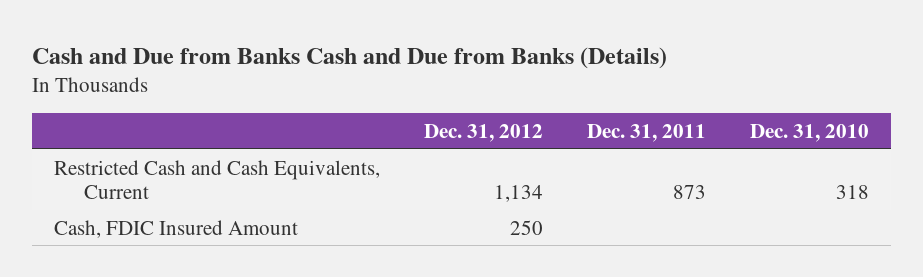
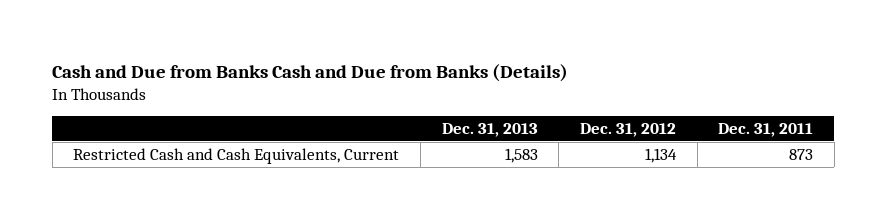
[750,123,870,142] Dec. 31, 2010 -> none
none -> [441,123,538,138] Dec. 31, 2013
[54,219,299,238] Cash, FDIC Insured Amount -> none

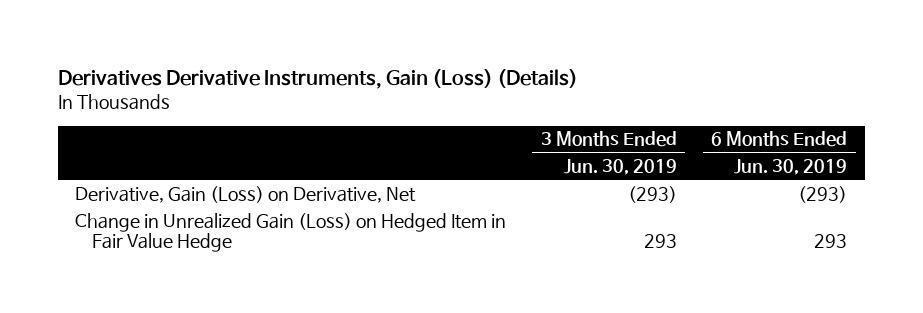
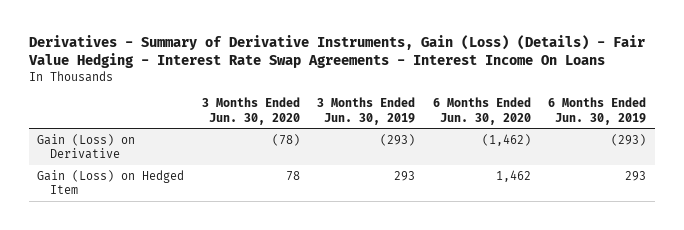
[57,68,578,89] Derivatives Derivative Instruments, Gain (Loss) (Details) -> [28,34,645,69] Derivatives - Summary of Derivative Instruments, Gain (Loss) (Details) - Fair Value Hedging - Interest Rate Swap Agreements - Interest Income On Loans
none -> [201,97,300,125] 3 Months Ended Jun. 30, 2020
none -> [432,97,531,125] 6 Months Ended Jun. 30, 2020
[75,185,417,203] Derivative, Gain (Loss) on Derivative, Net -> [37,133,136,160] Gain (Loss) on Derivative
[75,212,507,253] Change in Unrealized Gain (Loss) on Hedged Item in Fair Value Hedge -> [37,169,185,195] Gain (Loss) on Hedged Item

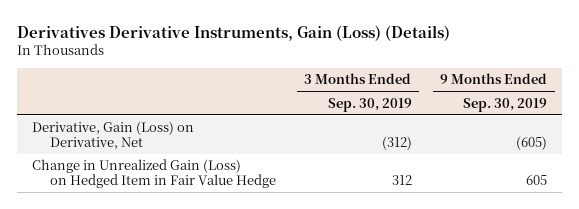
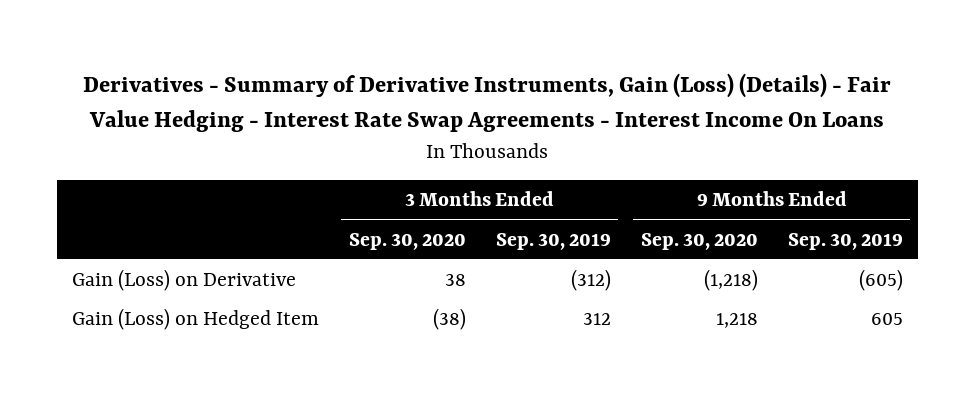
[17,24,451,41] Derivatives Derivative Instruments, Gain (Loss) (Details) -> [83,72,892,133] Derivatives - Summary of Derivative Instruments, Gain (Loss) (Details) - Fair Value Hedging - Interest Rate Swap Agreements - Interest Income On Loans
none -> [348,232,466,250] Sep. 30, 2020
none -> [640,232,758,250] Sep. 30, 2020
[31,121,194,150] Derivative, Gain (Loss) on Derivative, Net -> [71,269,296,292] Gain (Loss) on Derivative
[31,159,276,189] Change in Unrealized Gain (Loss) on Hedged Item in Fair Value Hedge -> [71,308,319,331] Gain (Loss) on Hedged Item

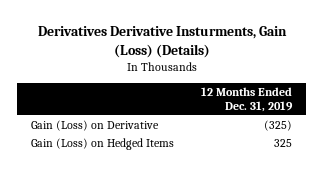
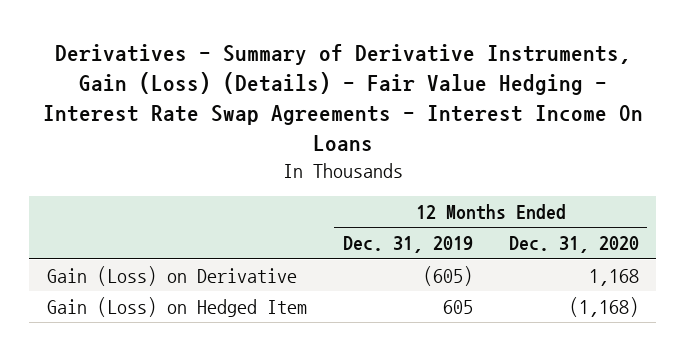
[37,26,287,58] Derivatives Derivative Insturments, Gain (Loss) (Details) -> [42,43,643,152] Derivatives - Summary of Derivative Instruments, Gain (Loss) (Details) - Fair Value Hedging - Interest Rate Swap Agreements - Interest Income On Loans
none -> [508,236,639,254] Dec. 31, 2020
[264,120,293,132] (325) -> [422,265,473,286] (605)
[31,138,175,151] Gain (Loss) on Hedged Items -> [47,296,308,317] Gain (Loss) on Hedged Item
[274,139,293,148] 325 -> [442,299,473,314] 605

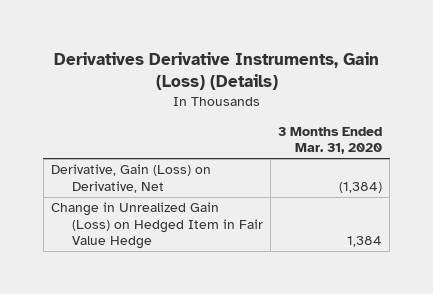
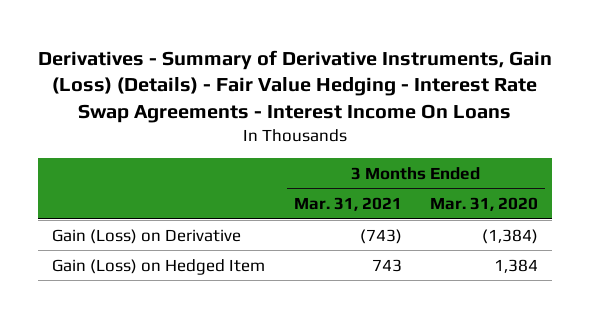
[53,52,379,91] Derivatives Derivative Instruments, Gain (Loss) (Details) -> [38,49,553,124] Derivatives - Summary of Derivative Instruments, Gain (Loss) (Details) - Fair Value Hedging - Interest Rate Swap Agreements - Interest Income On Loans
none -> [293,197,402,212] Mar. 31, 2021
[51,164,212,193] Derivative, Gain (Loss) on Derivative, Net -> [52,228,242,244] Gain (Loss) on Derivative
[51,202,263,250] Change in Unrealized Gain (Loss) on Hedged Item in Fair Value Hedge -> [52,258,266,275] Gain (Loss) on Hedged Item

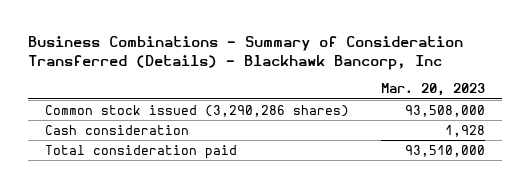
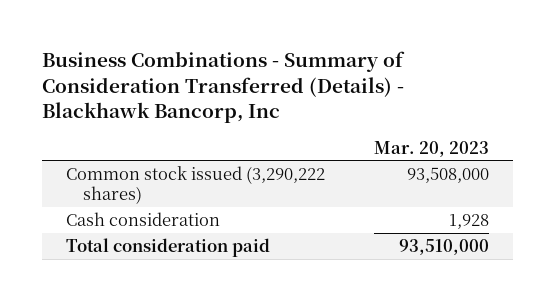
[44,104,349,117] Common stock issued (3,290,286 shares) -> [66,165,326,205] Common stock issued (3,290,222 shares)

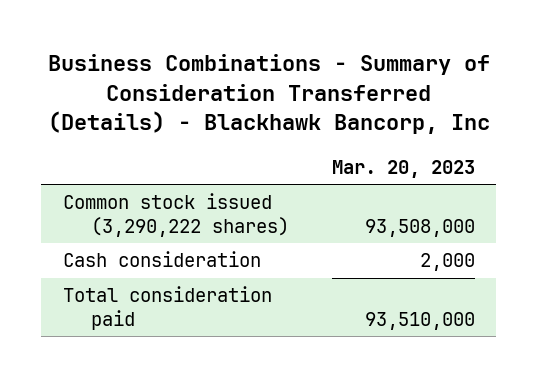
[448,213,489,229] 1,928 -> [419,253,475,272] 2,000

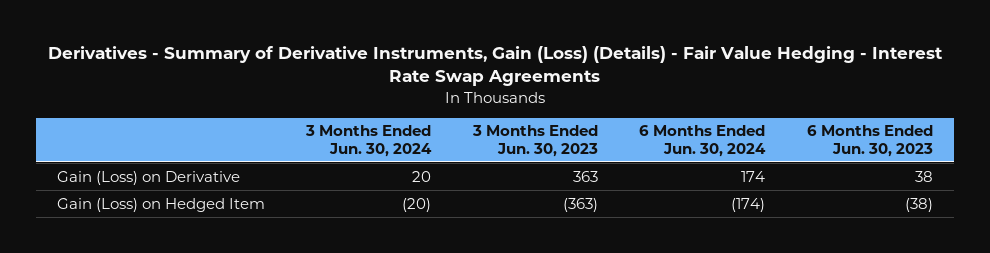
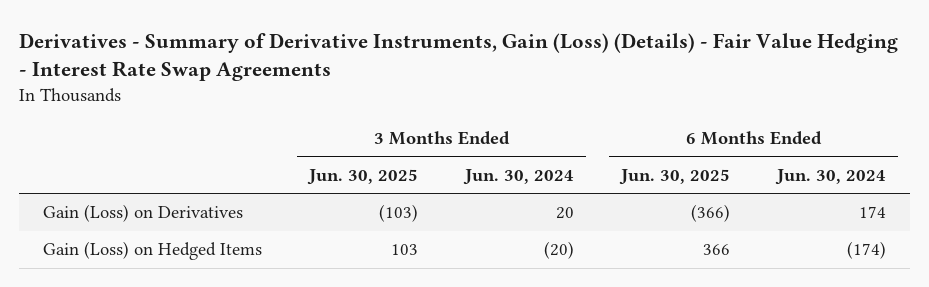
[471,125,598,157] 3 Months Ended Jun. 30, 2023 -> none
[807,125,934,157] 6 Months Ended Jun. 30, 2023 -> none
none -> [306,168,418,185] Jun. 30, 2025
none -> [619,168,731,185] Jun. 30, 2025
[56,170,240,185] Gain (Loss) on Derivative -> [42,204,243,223] Gain (Loss) on Derivatives
[56,197,265,212] Gain (Loss) on Hedged Item -> [42,241,262,261] Gain (Loss) on Hedged Items

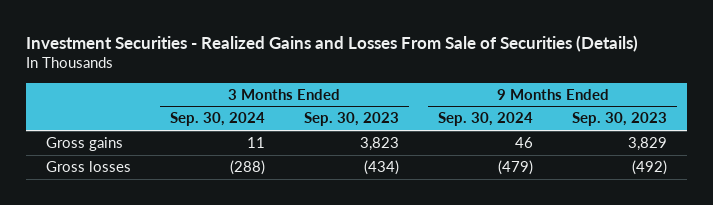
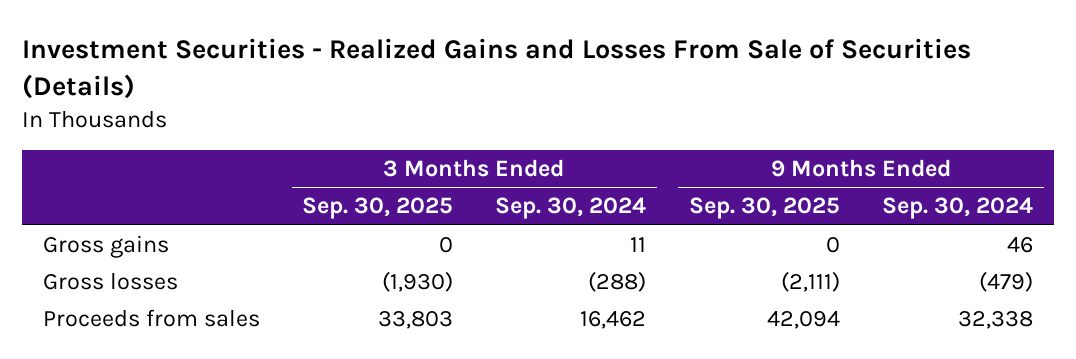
[303,112,399,127] Sep. 30, 2023 -> none
[572,112,668,127] Sep. 30, 2023 -> none
none -> [302,197,454,220] Sep. 30, 2025
none -> [688,197,840,220] Sep. 30, 2025
none -> [42,308,260,327] Proceeds from sales

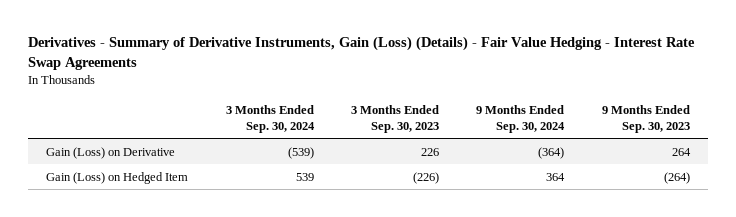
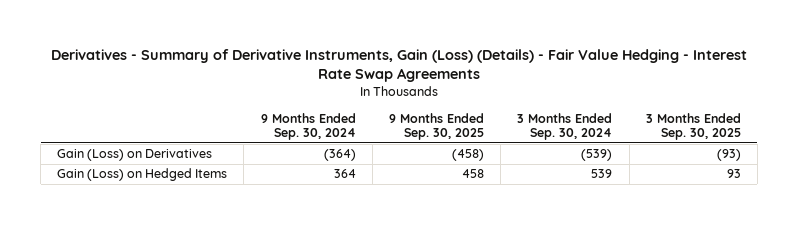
[351,104,440,133] 3 Months Ended Sep. 30, 2023 -> none
[601,104,690,133] 9 Months Ended Sep. 30, 2023 -> none
none -> [388,112,484,141] 9 Months Ended Sep. 30, 2025
none -> [645,112,741,141] 3 Months Ended Sep. 30, 2025
[46,146,176,159] Gain (Loss) on Derivative -> [57,149,213,162] Gain (Loss) on Derivatives
[46,171,189,184] Gain (Loss) on Hedged Item -> [57,168,228,182] Gain (Loss) on Hedged Items

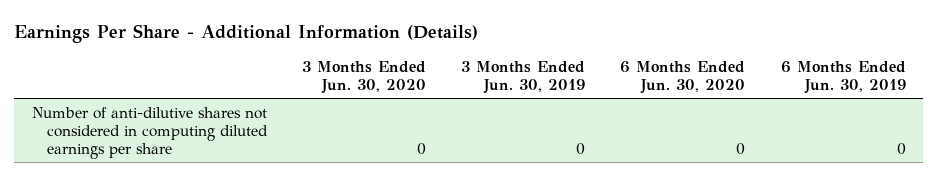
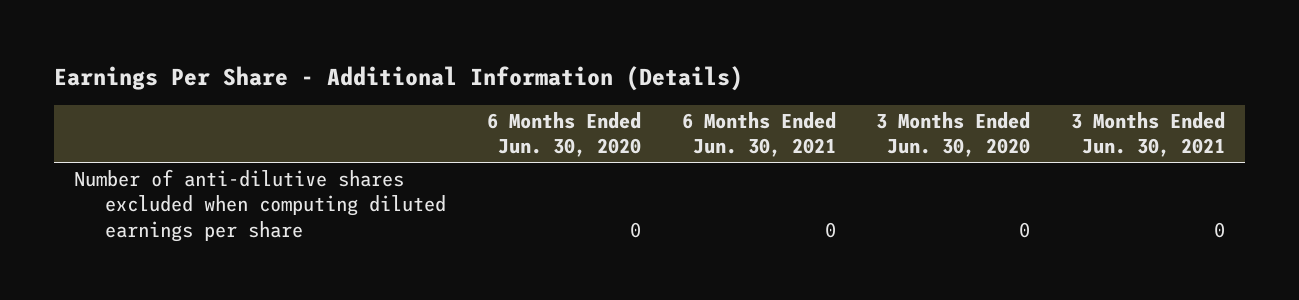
[461,61,586,95] 3 Months Ended Jun. 30, 2019 -> none
[780,61,906,95] 6 Months Ended Jun. 30, 2019 -> none
none -> [681,112,836,158] 6 Months Ended Jun. 30, 2021
none -> [1071,112,1226,158] 3 Months Ended Jun. 30, 2021
[31,106,268,159] Number of anti-dilutive shares not considered in computing diluted earnings per share -> [73,169,447,242] Number of anti-dilutive shares excluded when computing diluted earnings per share

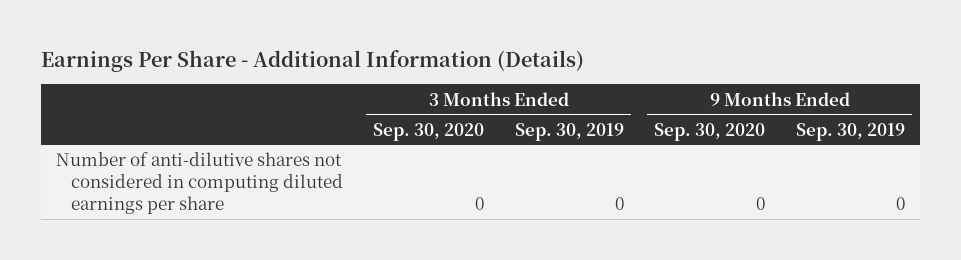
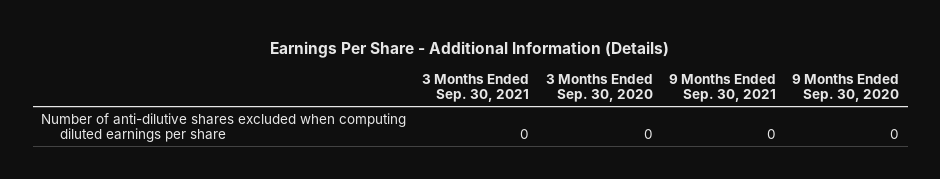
[514,122,624,141] Sep. 30, 2019 -> none
[795,122,905,141] Sep. 30, 2019 -> none
none -> [422,73,530,103] 3 Months Ended Sep. 30, 2021
none -> [669,73,777,103] 9 Months Ended Sep. 30, 2021
[55,152,343,215] Number of anti-dilutive shares not considered in computing diluted earnings per share -> [40,112,406,143] Number of anti-dilutive shares excluded when computing diluted earnings per share

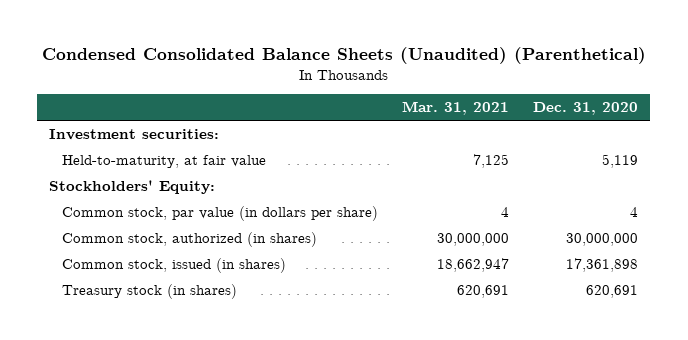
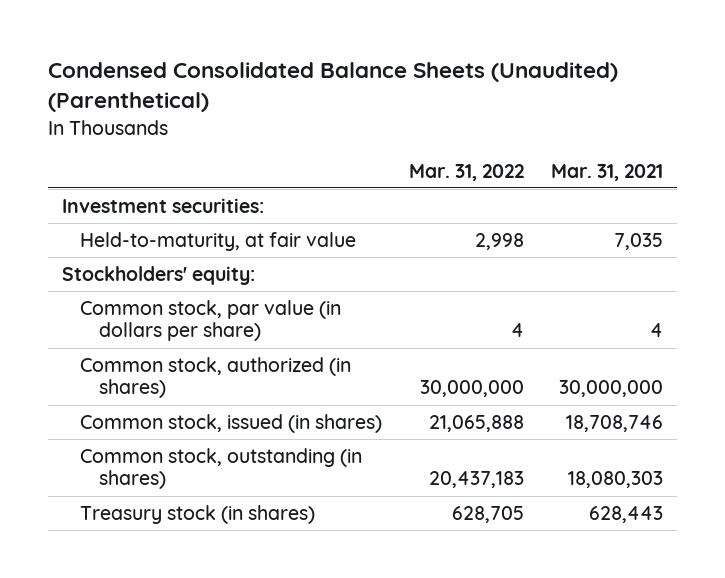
[533,102,639,116] Dec. 31, 2020 -> none
none -> [409,163,525,181] Mar. 31, 2022
[473,153,510,168] 7,125 -> [614,232,664,250] 7,035
[49,179,216,194] Stockholders' Equity: -> [61,265,255,285] Stockholders' equity:
[437,257,510,272] 18,662,947 -> [566,414,664,432] 18,708,746
none -> [80,447,363,490] Common stock, outstanding (in shares)
[457,284,510,298] 620,691 -> [589,505,664,523] 628,443

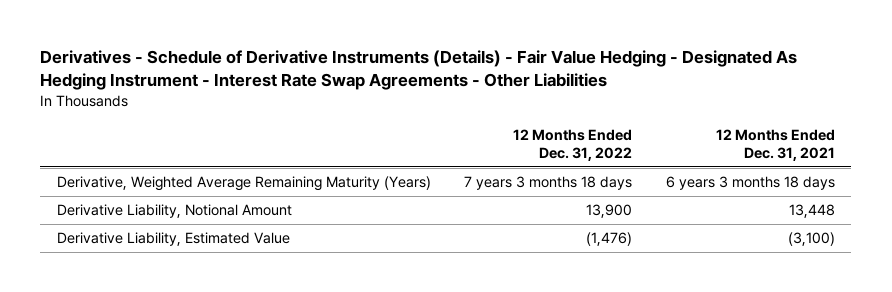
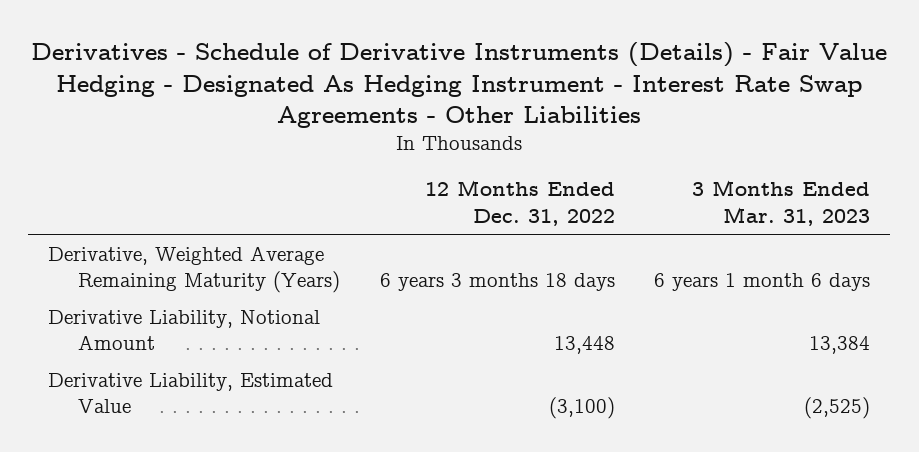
[715,128,835,161] 12 Months Ended Dec. 31, 2021 -> none
none -> [692,180,871,226] 3 Months Ended Mar. 31, 2023
[464,176,633,191] 7 years 3 months 18 days -> [379,272,615,291] 6 years 3 months 18 days
[586,204,633,219] 13,900 -> [553,335,615,354] 13,448
[586,232,633,247] (1,476) -> [548,396,615,419] (3,100)

